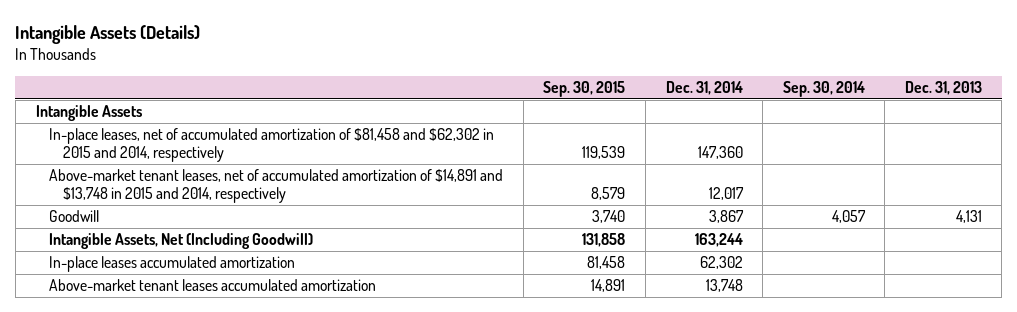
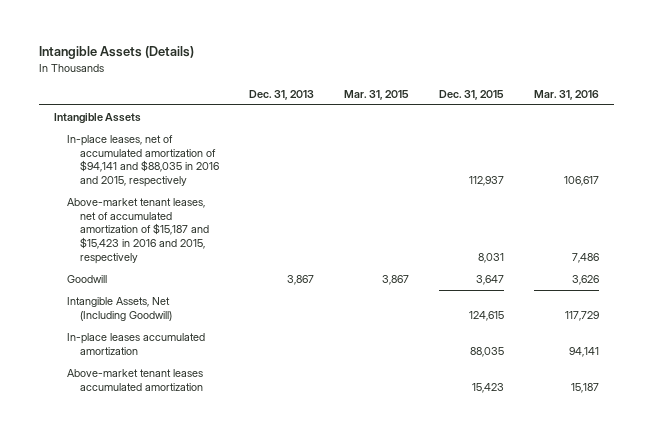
[543,80,626,97] Sep. 30, 2015 -> none
[665,80,743,95] Dec. 31, 2014 -> none
[782,80,865,97] Sep. 30, 2014 -> none
none -> [343,89,409,100] Mar. 31, 2015
none -> [438,89,504,100] Dec. 31, 2015
none -> [533,89,599,100] Mar. 31, 2016
[49,128,495,163] In-place leases, net of accumulated amortization of $81,458 and $62,302 in 2015 and 2014, respectively -> [66,135,219,188] In-place leases, net of accumulated amortization of $94,141 and $88,035 in 2016 and 2015, respectively
[49,169,504,204] Above-market tenant leases, net of accumulated amortization of $14,891 and $13,748 in 2015 and 2014, respectively -> [66,198,209,264] Above-market tenant leases, net of accumulated amortization of $15,187 and $15,423 in 2016 and 2015, respectively
[955,210,982,224] 4,131 -> [286,275,314,286] 3,867

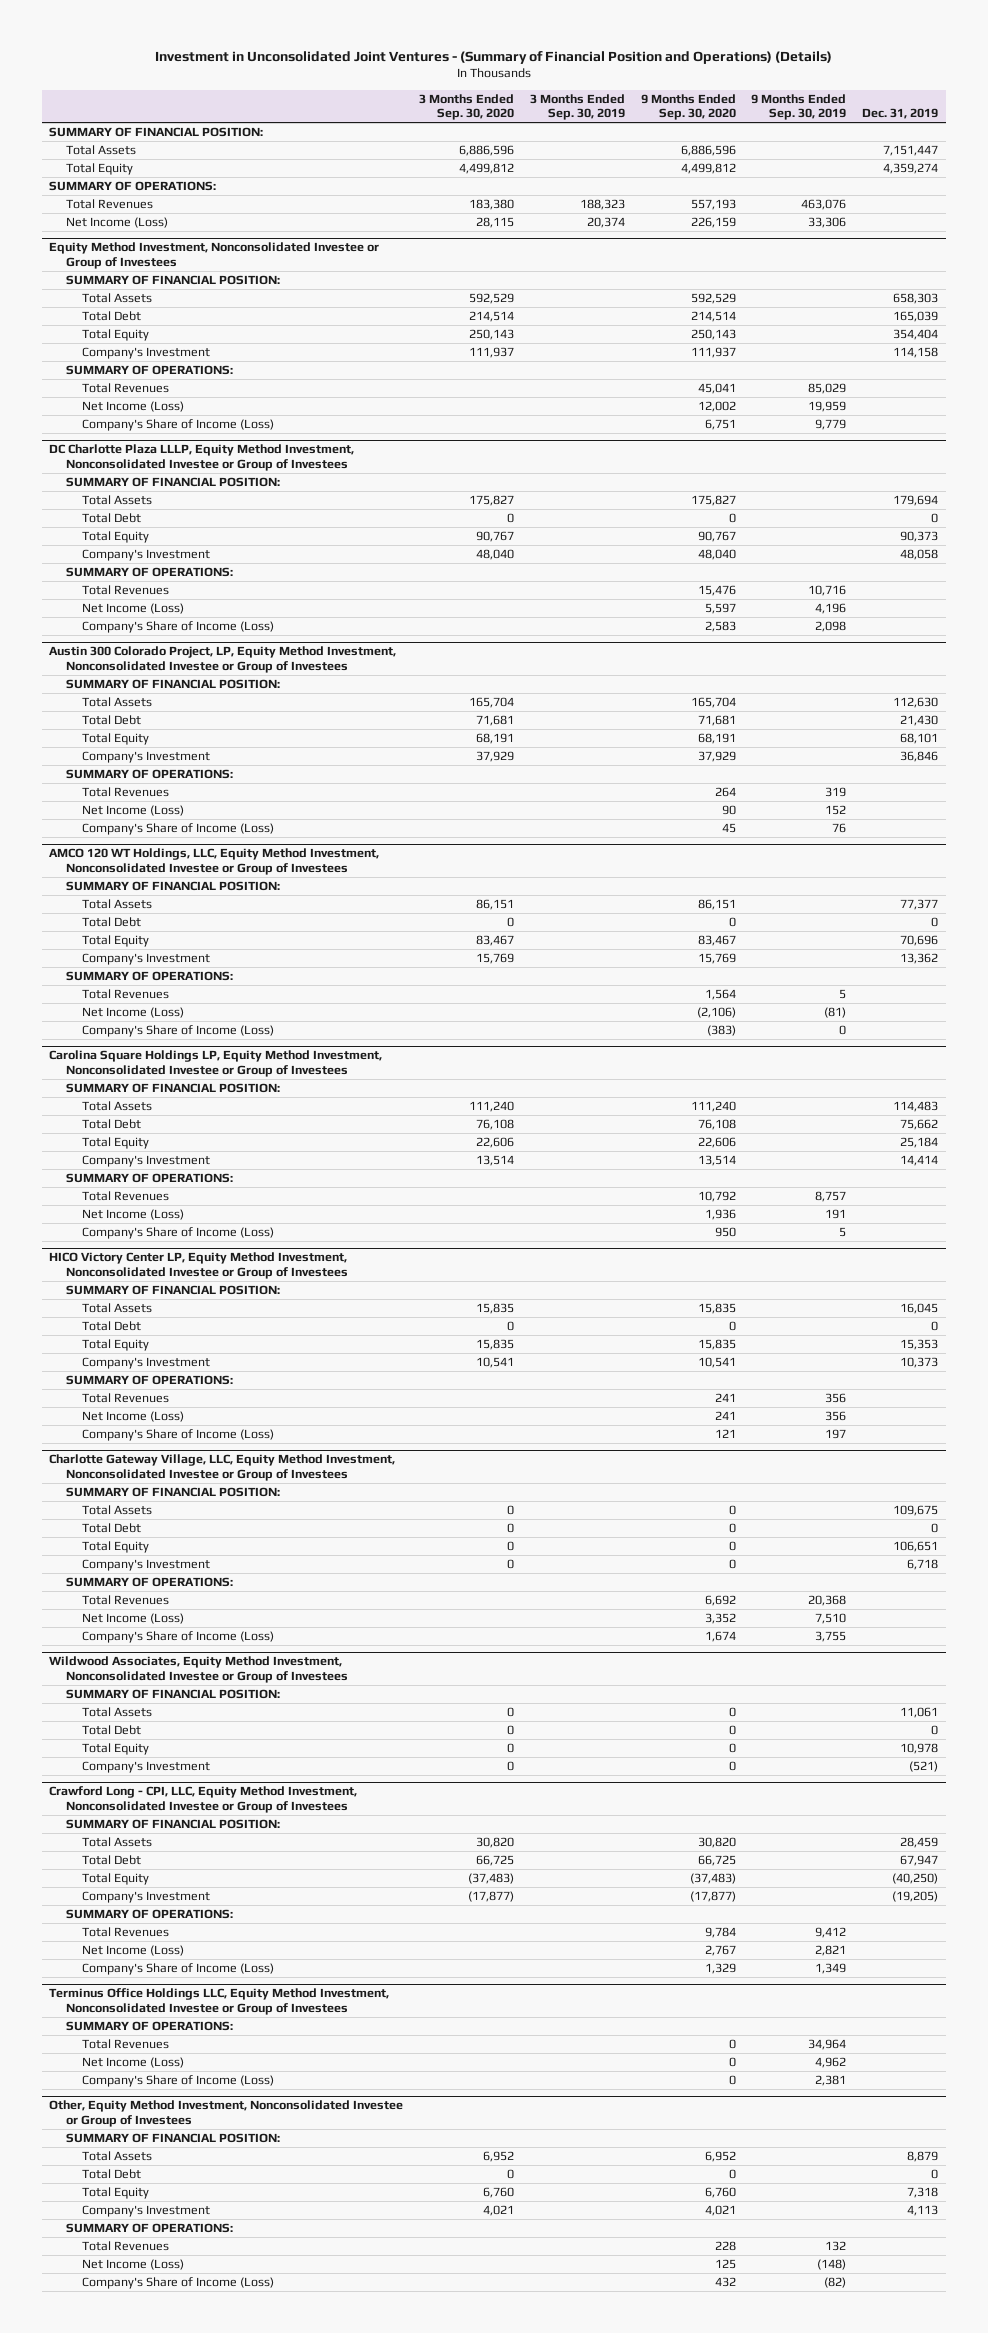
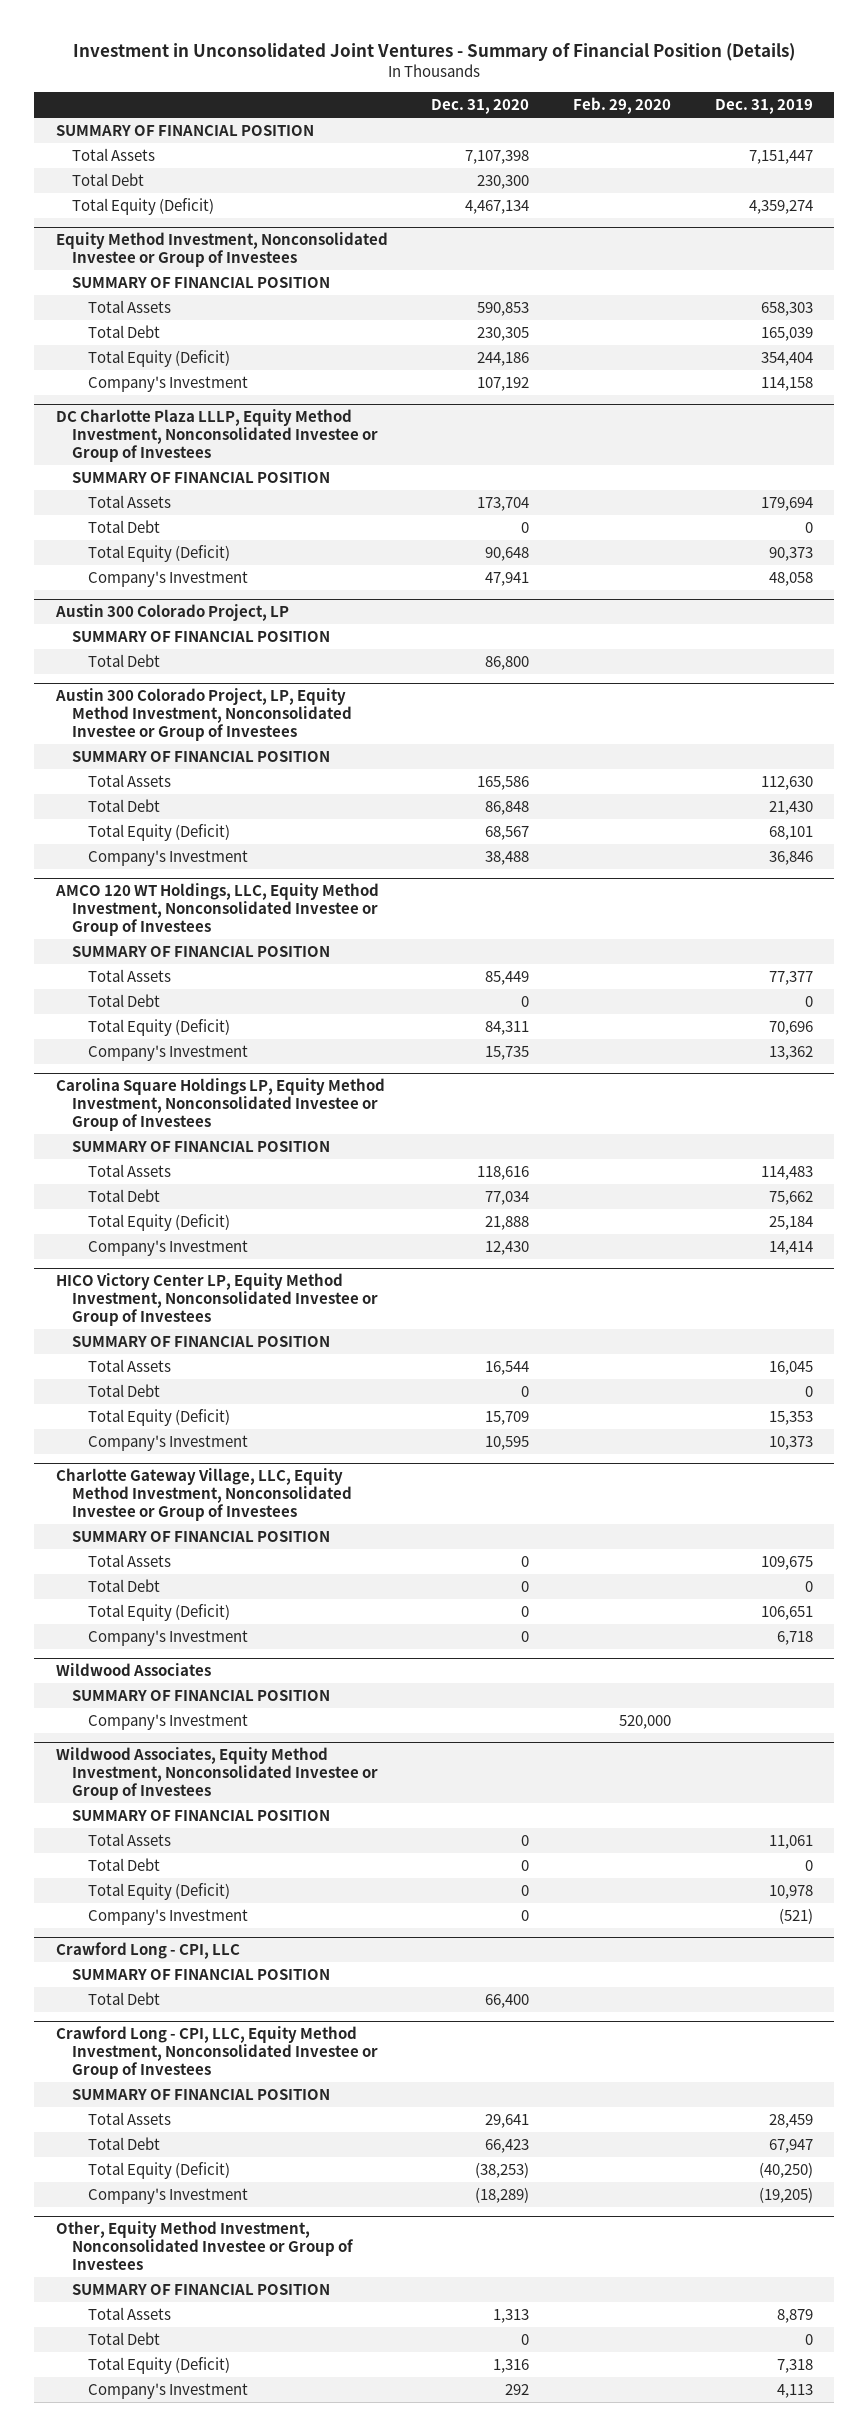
[154,50,832,64] Investment in Unconsolidated Joint Ventures - (Summary of Financial Position and Operations) (Details) -> [73,43,796,62] Investment in Unconsolidated Joint Ventures - Summary of Financial Position (Details)
[419,93,515,121] 3 Months Ended Sep. 30, 2020 -> none
[529,93,625,121] 3 Months Ended Sep. 30, 2019 -> none
[640,93,736,121] 9 Months Ended Sep. 30, 2020 -> none
[751,93,847,121] 9 Months Ended Sep. 30, 2019 -> none
none -> [431,99,530,115] Dec. 31, 2020
none -> [573,97,672,115] Feb. 29, 2020
[49,127,264,138] SUMMARY OF FINANCIAL POSITION: -> [55,124,314,136] SUMMARY OF FINANCIAL POSITION
[49,181,217,192] SUMMARY OF OPERATIONS: -> none
[65,199,153,210] Total Revenues -> none
[65,217,168,229] Net Income (Loss) -> none
none -> [72,172,145,186] Total Debt
[65,163,133,176] Total Equity -> [72,197,215,215] Total Equity (Deficit)
[65,275,280,286] SUMMARY OF FINANCIAL POSITION: -> [72,276,331,288] SUMMARY OF FINANCIAL POSITION
[81,329,149,342] Total Equity -> [88,349,231,367] Total Equity (Deficit)
[65,365,233,376] SUMMARY OF OPERATIONS: -> none
[81,383,169,394] Total Revenues -> none
[81,401,184,413] Net Income (Loss) -> none
[81,419,274,432] Company's Share of Income (Loss) -> none
[65,477,280,488] SUMMARY OF FINANCIAL POSITION: -> [72,471,331,483] SUMMARY OF FINANCIAL POSITION
[81,531,149,544] Total Equity -> [88,544,231,562] Total Equity (Deficit)
[65,567,233,578] SUMMARY OF OPERATIONS: -> none
[81,585,169,596] Total Revenues -> none
[81,603,184,615] Net Income (Loss) -> none
[81,621,274,634] Company's Share of Income (Loss) -> none
none -> [54,603,289,621] Austin 300 Colorado Project, LP
none -> [72,630,331,642] SUMMARY OF FINANCIAL POSITION
none -> [88,653,161,667] Total Debt
[65,679,280,690] SUMMARY OF FINANCIAL POSITION: -> [72,750,331,762] SUMMARY OF FINANCIAL POSITION
[81,733,149,746] Total Equity -> [88,823,231,841] Total Equity (Deficit)
[65,769,233,780] SUMMARY OF OPERATIONS: -> none
[81,787,169,798] Total Revenues -> none
[81,805,184,817] Net Income (Loss) -> none
[81,823,274,836] Company's Share of Income (Loss) -> none
[65,881,280,892] SUMMARY OF FINANCIAL POSITION: -> [72,945,331,957] SUMMARY OF FINANCIAL POSITION
[81,935,149,948] Total Equity -> [88,1018,231,1036] Total Equity (Deficit)
[65,971,233,982] SUMMARY OF OPERATIONS: -> none
[81,989,169,1000] Total Revenues -> none
[81,1007,184,1019] Net Income (Loss) -> none
[81,1025,274,1038] Company's Share of Income (Loss) -> none
[65,1083,280,1094] SUMMARY OF FINANCIAL POSITION: -> [72,1140,331,1152] SUMMARY OF FINANCIAL POSITION
[81,1137,149,1150] Total Equity -> [88,1213,231,1231] Total Equity (Deficit)
[65,1173,233,1184] SUMMARY OF OPERATIONS: -> none
[81,1191,169,1202] Total Revenues -> none
[81,1209,184,1221] Net Income (Loss) -> none
[81,1227,274,1240] Company's Share of Income (Loss) -> none
[65,1285,280,1296] SUMMARY OF FINANCIAL POSITION: -> [72,1335,331,1347] SUMMARY OF FINANCIAL POSITION
[81,1339,149,1352] Total Equity -> [88,1408,231,1426] Total Equity (Deficit)
[65,1375,233,1386] SUMMARY OF OPERATIONS: -> none
[81,1393,169,1404] Total Revenues -> none
[81,1411,184,1423] Net Income (Loss) -> none
[81,1429,274,1442] Company's Share of Income (Loss) -> none
[65,1487,280,1498] SUMMARY OF FINANCIAL POSITION: -> [72,1530,331,1542] SUMMARY OF FINANCIAL POSITION
[81,1541,149,1554] Total Equity -> [88,1603,231,1621] Total Equity (Deficit)
[65,1577,233,1588] SUMMARY OF OPERATIONS: -> none
[81,1595,169,1606] Total Revenues -> none
[81,1613,184,1625] Net Income (Loss) -> none
[81,1631,274,1644] Company's Share of Income (Loss) -> none
none -> [55,1662,211,1676] Wildwood Associates
none -> [72,1689,331,1701] SUMMARY OF FINANCIAL POSITION
none -> [88,1713,249,1730] Company's Investment
[65,1689,280,1700] SUMMARY OF FINANCIAL POSITION: -> [72,1809,331,1821] SUMMARY OF FINANCIAL POSITION
[81,1743,149,1756] Total Equity -> [88,1882,231,1900] Total Equity (Deficit)
none -> [55,1941,240,1959] Crawford Long - CPI, LLC
none -> [72,1968,331,1980] SUMMARY OF FINANCIAL POSITION
none -> [88,1991,161,2005] Total Debt
[65,1819,280,1830] SUMMARY OF FINANCIAL POSITION: -> [72,2088,331,2100] SUMMARY OF FINANCIAL POSITION
[81,1873,149,1886] Total Equity -> [88,2161,231,2179] Total Equity (Deficit)
[65,1909,233,1920] SUMMARY OF OPERATIONS: -> none
[81,1927,169,1938] Total Revenues -> none
[81,1945,184,1957] Net Income (Loss) -> none
[81,1963,274,1976] Company's Share of Income (Loss) -> none
[49,1988,390,2015] Terminus Office Holdings LLC, Equity Method Investment, Nonconsolidated Investee or Group of Investees -> none
[65,2021,233,2032] SUMMARY OF OPERATIONS: -> none
[81,2039,169,2050] Total Revenues -> none
[81,2057,184,2069] Net Income (Loss) -> none
[81,2075,274,2088] Company's Share of Income (Loss) -> none
[65,2133,280,2144] SUMMARY OF FINANCIAL POSITION: -> [72,2283,331,2295] SUMMARY OF FINANCIAL POSITION
[81,2187,149,2200] Total Equity -> [88,2356,231,2374] Total Equity (Deficit)
[65,2223,233,2234] SUMMARY OF OPERATIONS: -> none
[81,2241,169,2252] Total Revenues -> none
[81,2259,184,2271] Net Income (Loss) -> none
[81,2277,274,2290] Company's Share of Income (Loss) -> none

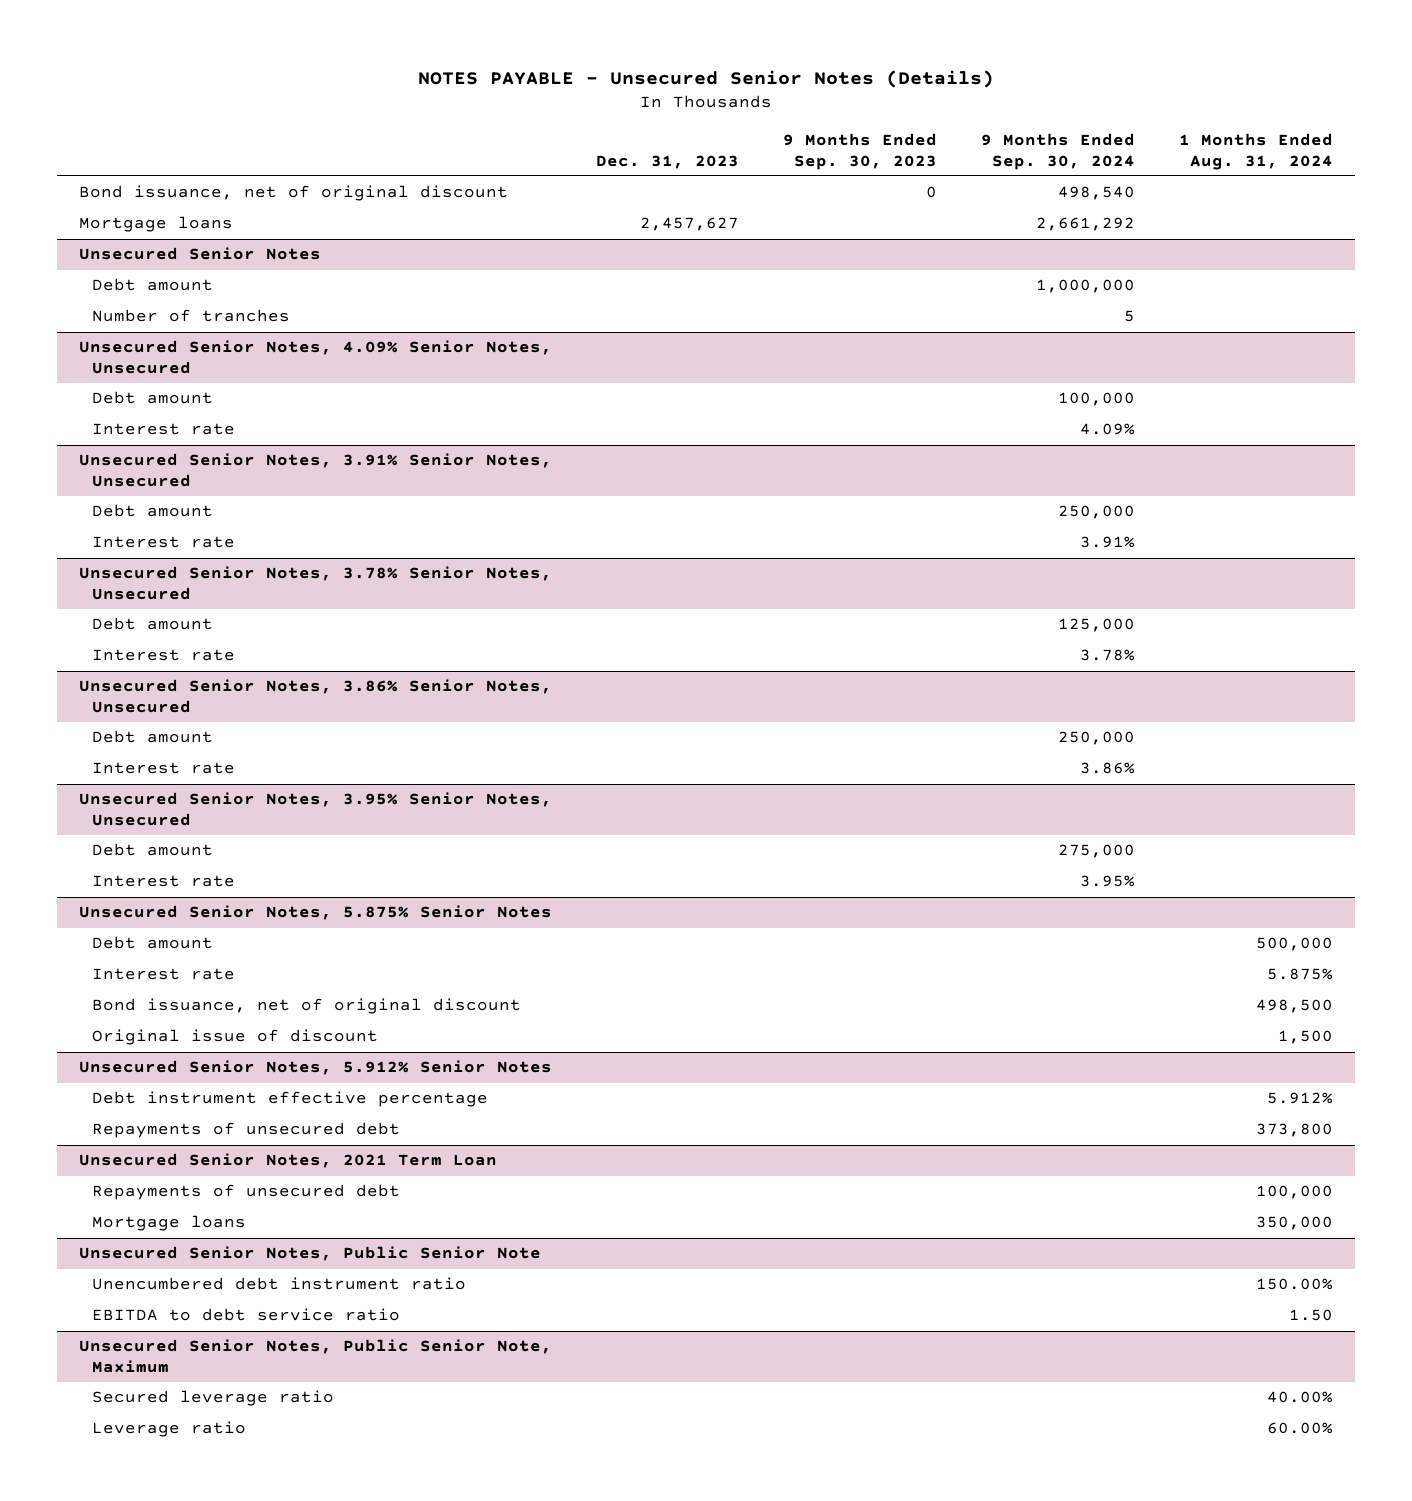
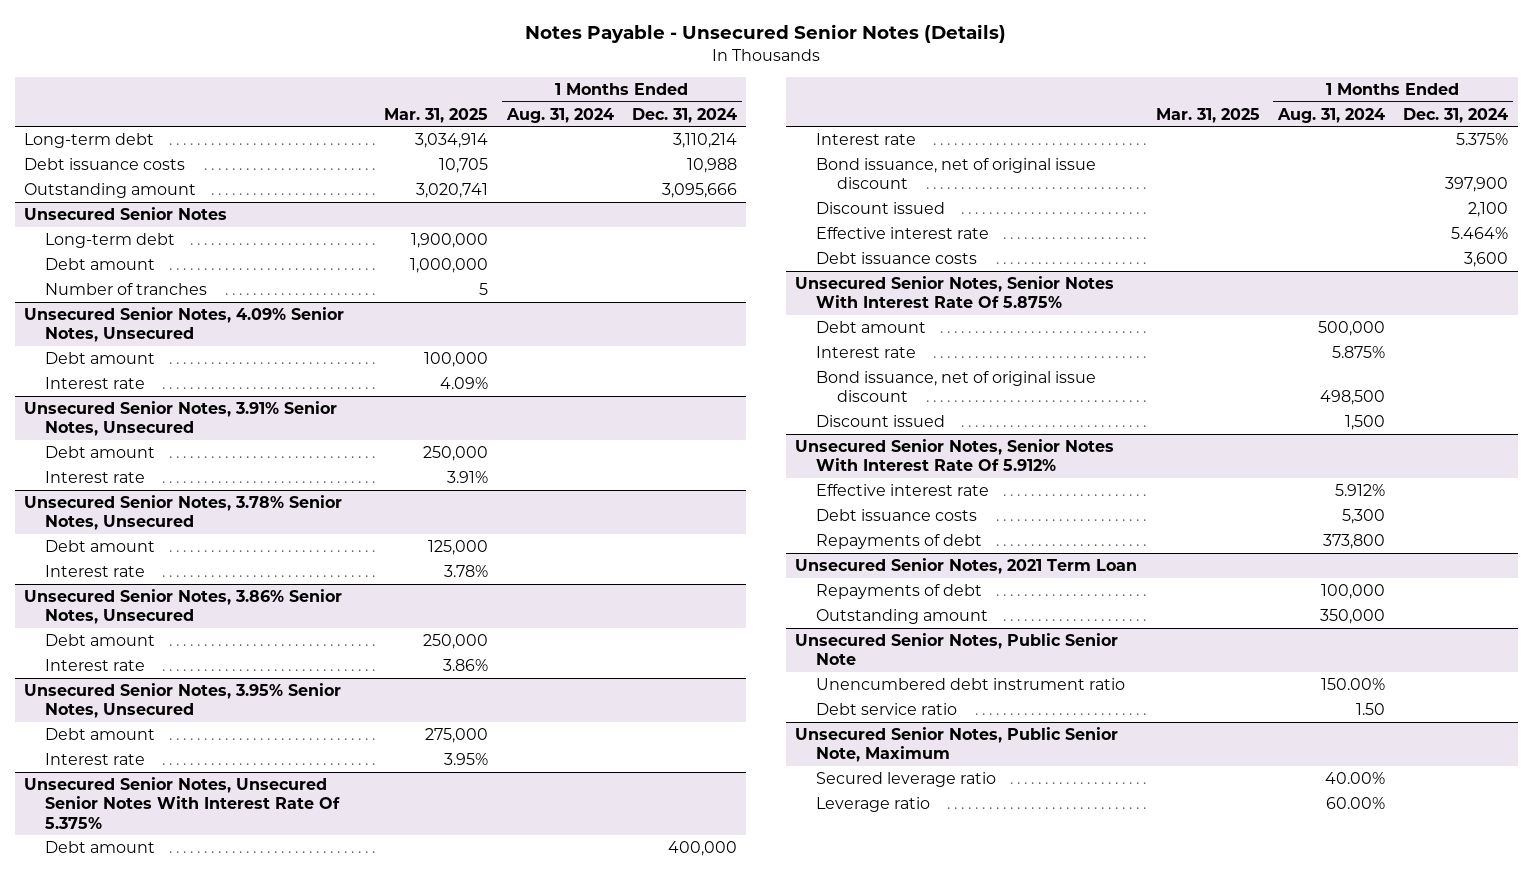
[417,70,994,89] NOTES PAYABLE - Unsecured Senior Notes (Details) -> [525,24,1007,44] Notes Payable - Unsecured Senior Notes (Details)
[596,154,740,169] Dec. 31, 2023 -> none
[782,132,937,170] 9 Months Ended Sep. 30, 2023 -> none
[980,132,1135,170] 9 Months Ended Sep. 30, 2024 -> none
none -> [384,107,489,123] Mar. 31, 2025
none -> [632,107,738,123] Dec. 31, 2024
[79,185,509,202] Bond issuance, net of original discount -> none
none -> [23,132,154,148] Long-term debt
none -> [23,157,185,170] Debt issuance costs
[79,216,234,233] Mortgage loans -> [23,182,196,198] Outstanding amount
none -> [45,232,176,248] Long-term debt
none -> [23,776,341,829] Unsecured Senior Notes, Unsecured Senior Notes With Interest Rate Of 5.375%
none -> [45,840,156,853] Debt amount
none -> [816,132,917,145] Interest rate
none -> [816,157,1097,190] Bond issuance, net of original issue discount
none -> [816,201,946,214] Discount issued
none -> [816,226,990,239] Effective interest rate
none -> [816,251,978,264] Debt issuance costs
[79,905,553,921] Unsecured Senior Notes, 5.875% Senior Notes -> [795,275,1115,309] Unsecured Senior Notes, Senior Notes With Interest Rate Of 5.875%
[92,998,522,1015] Bond issuance, net of original discount -> [816,370,1097,403] Bond issuance, net of original issue discount
[92,1029,379,1046] Original issue of discount -> [816,414,946,427] Discount issued
[79,1060,553,1076] Unsecured Senior Notes, 5.912% Senior Notes -> [795,438,1115,472] Unsecured Senior Notes, Senior Notes With Interest Rate Of 5.912%
[92,1091,489,1108] Debt instrument effective percentage -> [816,483,990,496] Effective interest rate
none -> [816,508,978,521] Debt issuance costs
[92,1122,401,1139] Repayments of unsecured debt -> [816,533,983,549] Repayments of debt
[92,1184,401,1201] Repayments of unsecured debt -> [816,583,983,599] Repayments of debt
[92,1215,247,1232] Mortgage loans -> [816,608,989,624] Outstanding amount
[92,1308,401,1322] EBITDA to debt service ratio -> [816,702,958,715] Debt service ratio

